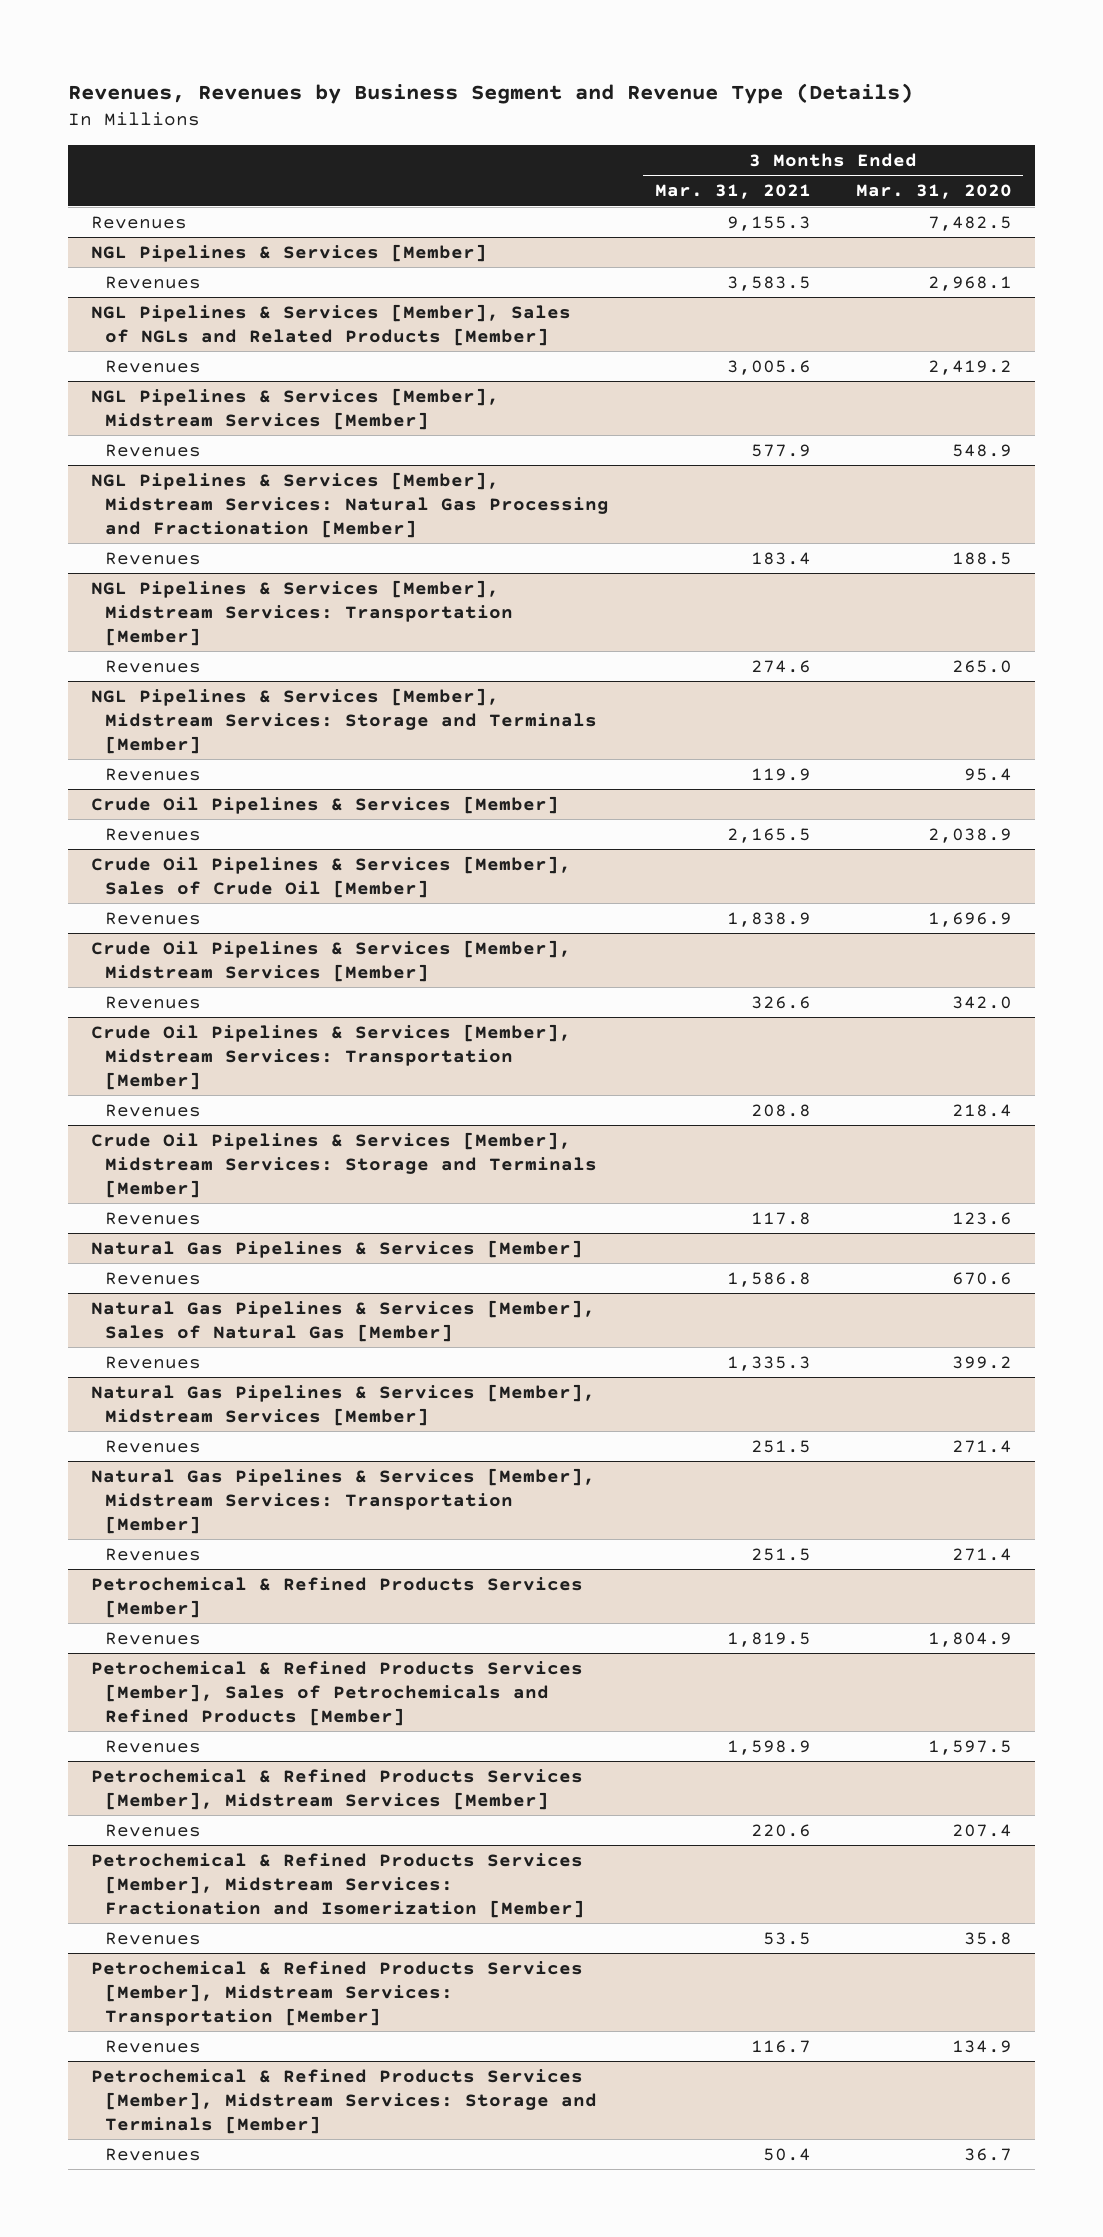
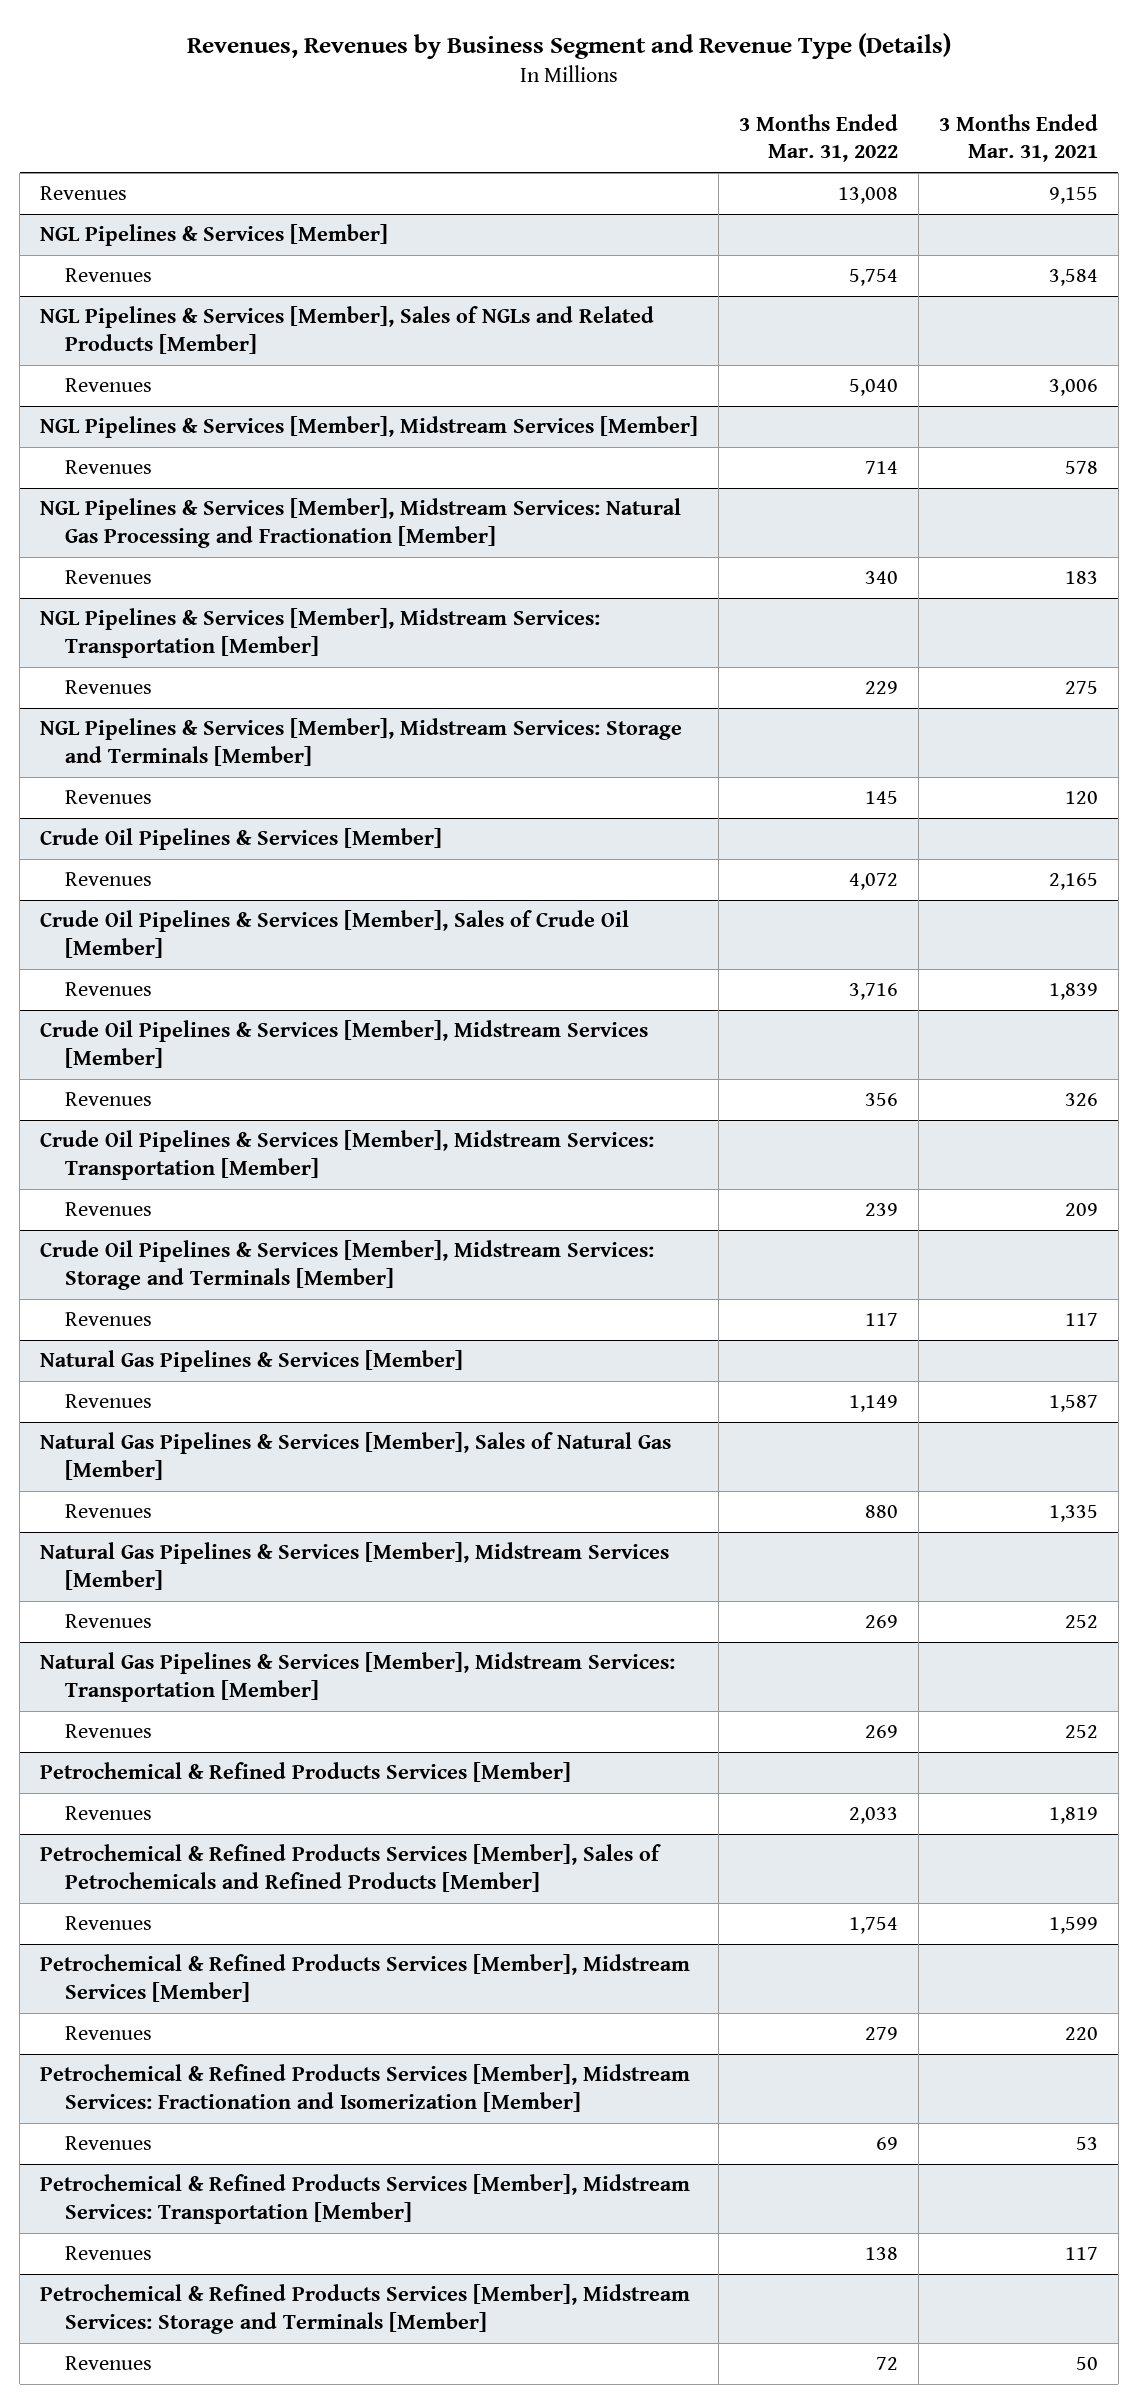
[855,184,1012,200] Mar. 31, 2020 -> none
none -> [739,113,899,163] 3 Months Ended Mar. 31, 2022
[726,215,811,231] 9,155.3 -> [1049,187,1099,205] 9,155
[726,275,811,291] 3,583.5 -> [1049,269,1099,287] 3,584
[726,359,811,375] 3,005.6 -> [1049,379,1099,397] 3,006
[750,443,811,457] 577.9 -> [1065,461,1099,475] 578
[750,551,811,565] 183.4 -> [1065,571,1099,585] 183
[750,659,811,673] 274.6 -> [1065,681,1099,695] 275
[750,767,811,781] 119.9 -> [1065,791,1099,805] 120
[726,827,811,843] 2,165.5 -> [1049,873,1099,891] 2,165
[726,911,811,927] 1,838.9 -> [1049,983,1099,1001] 1,839
[750,995,811,1009] 326.6 -> [1065,1093,1099,1107] 326
[750,1103,811,1117] 208.8 -> [1065,1203,1099,1217] 209
[750,1211,811,1225] 117.8 -> [1065,1313,1099,1327] 117
[726,1271,811,1287] 1,586.8 -> [1049,1395,1099,1413] 1,587
[726,1355,811,1371] 1,335.3 -> [1049,1505,1099,1523] 1,335
[750,1439,811,1453] 251.5 -> [1065,1615,1099,1629] 252
[750,1547,811,1561] 251.5 -> [1065,1725,1099,1739] 252
[726,1631,811,1647] 1,819.5 -> [1049,1807,1099,1825] 1,819
[726,1739,811,1755] 1,598.9 -> [1049,1917,1099,1935] 1,599
[750,1823,811,1837] 220.6 -> [1065,2027,1099,2041] 220
[762,1931,811,1945] 53.5 -> [1076,2137,1099,2151] 53
[750,2039,811,2053] 116.7 -> [1065,2247,1099,2261] 117
[762,2147,811,2161] 50.4 -> [1076,2357,1099,2371] 50

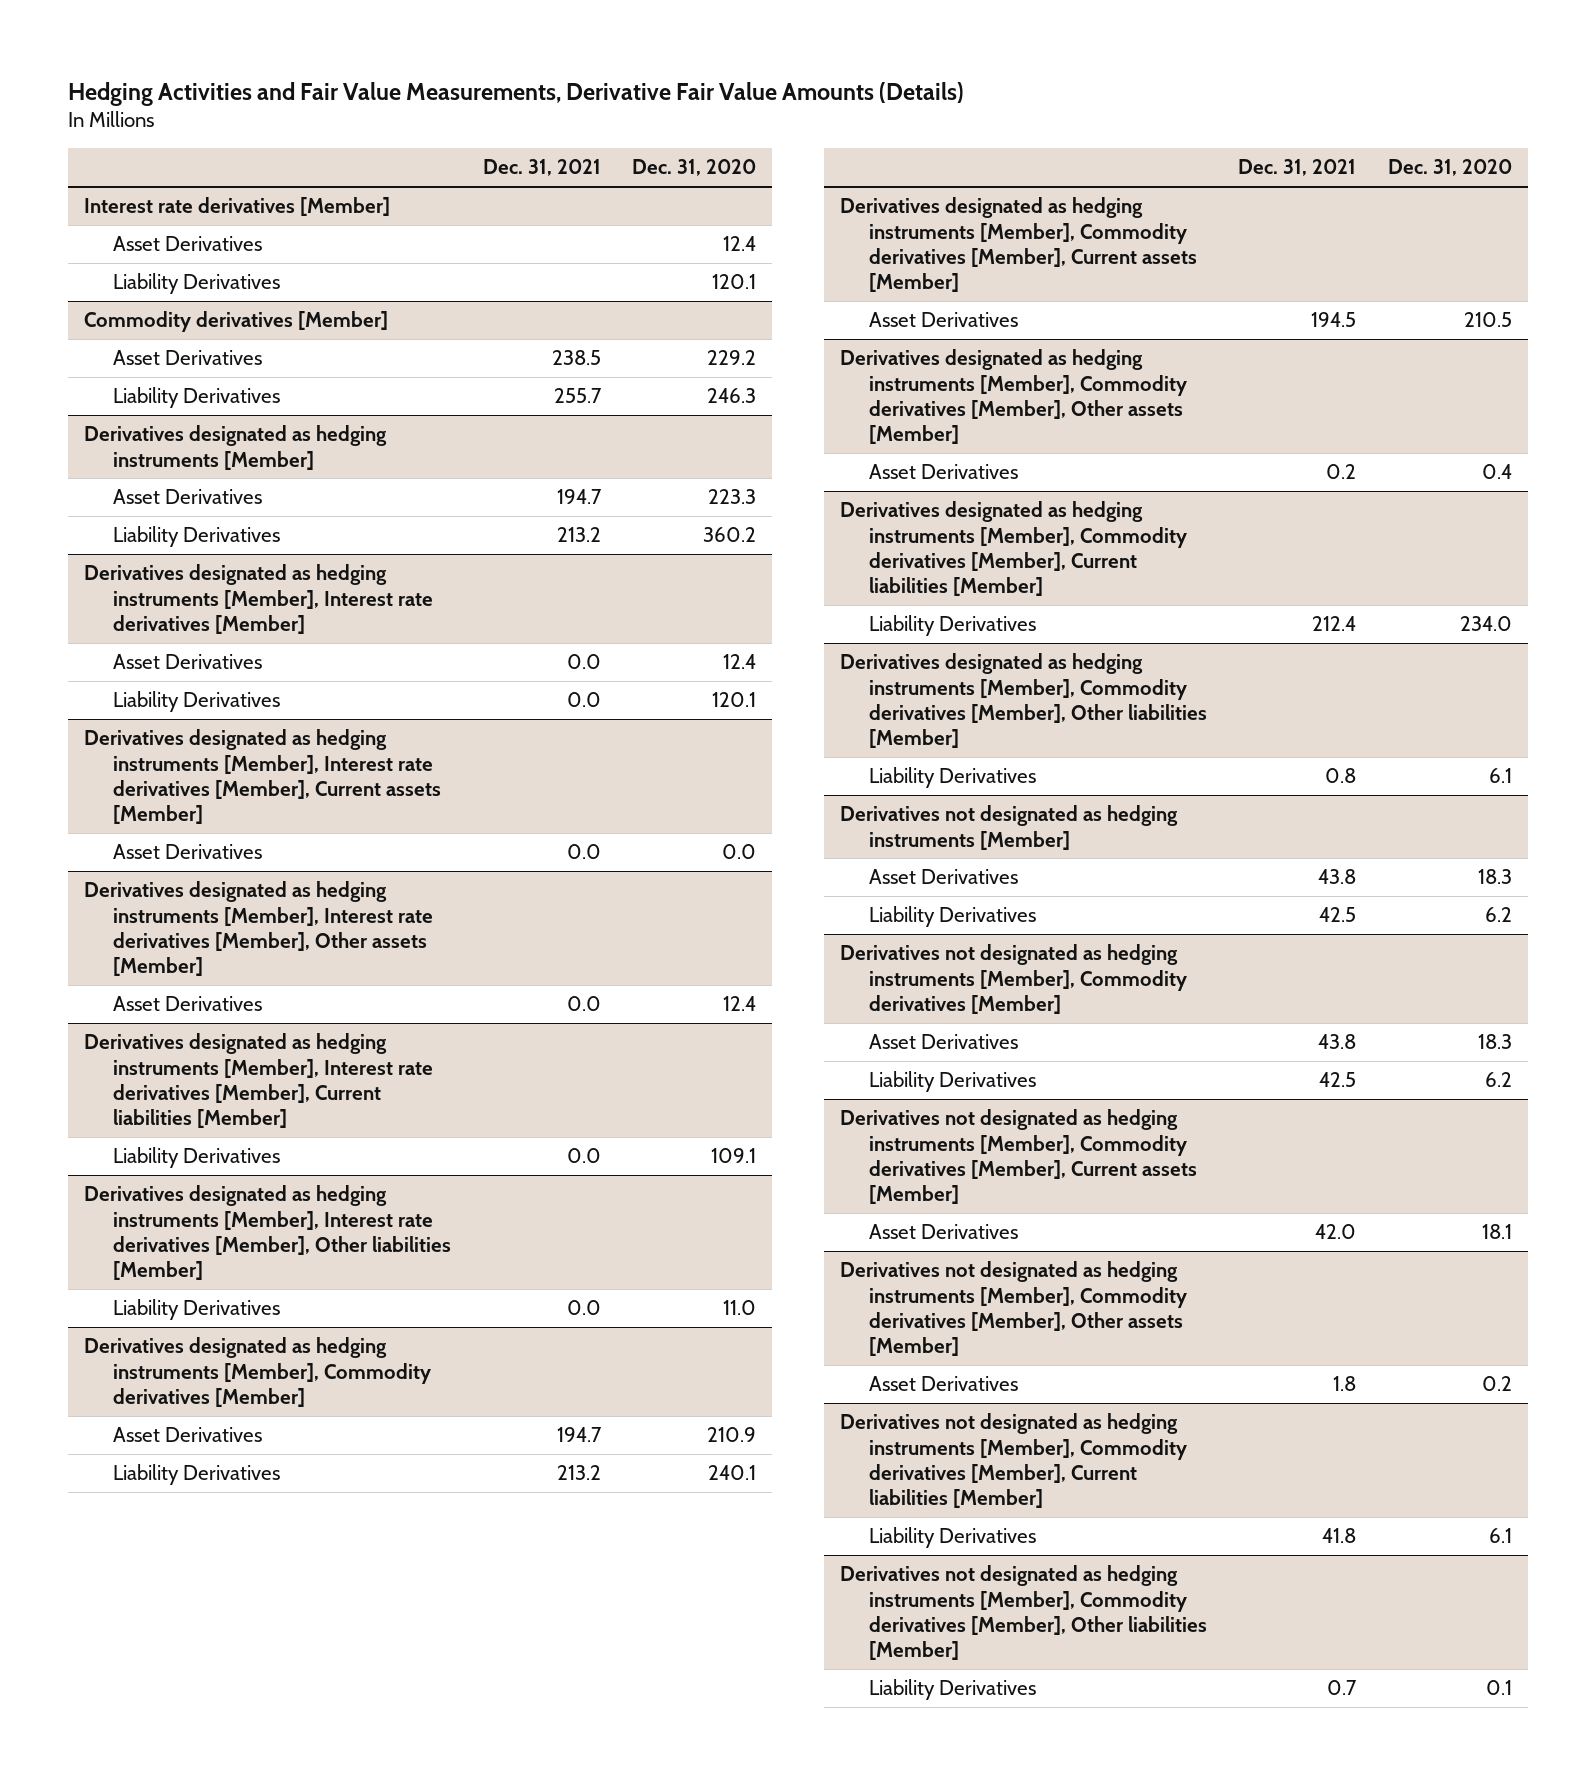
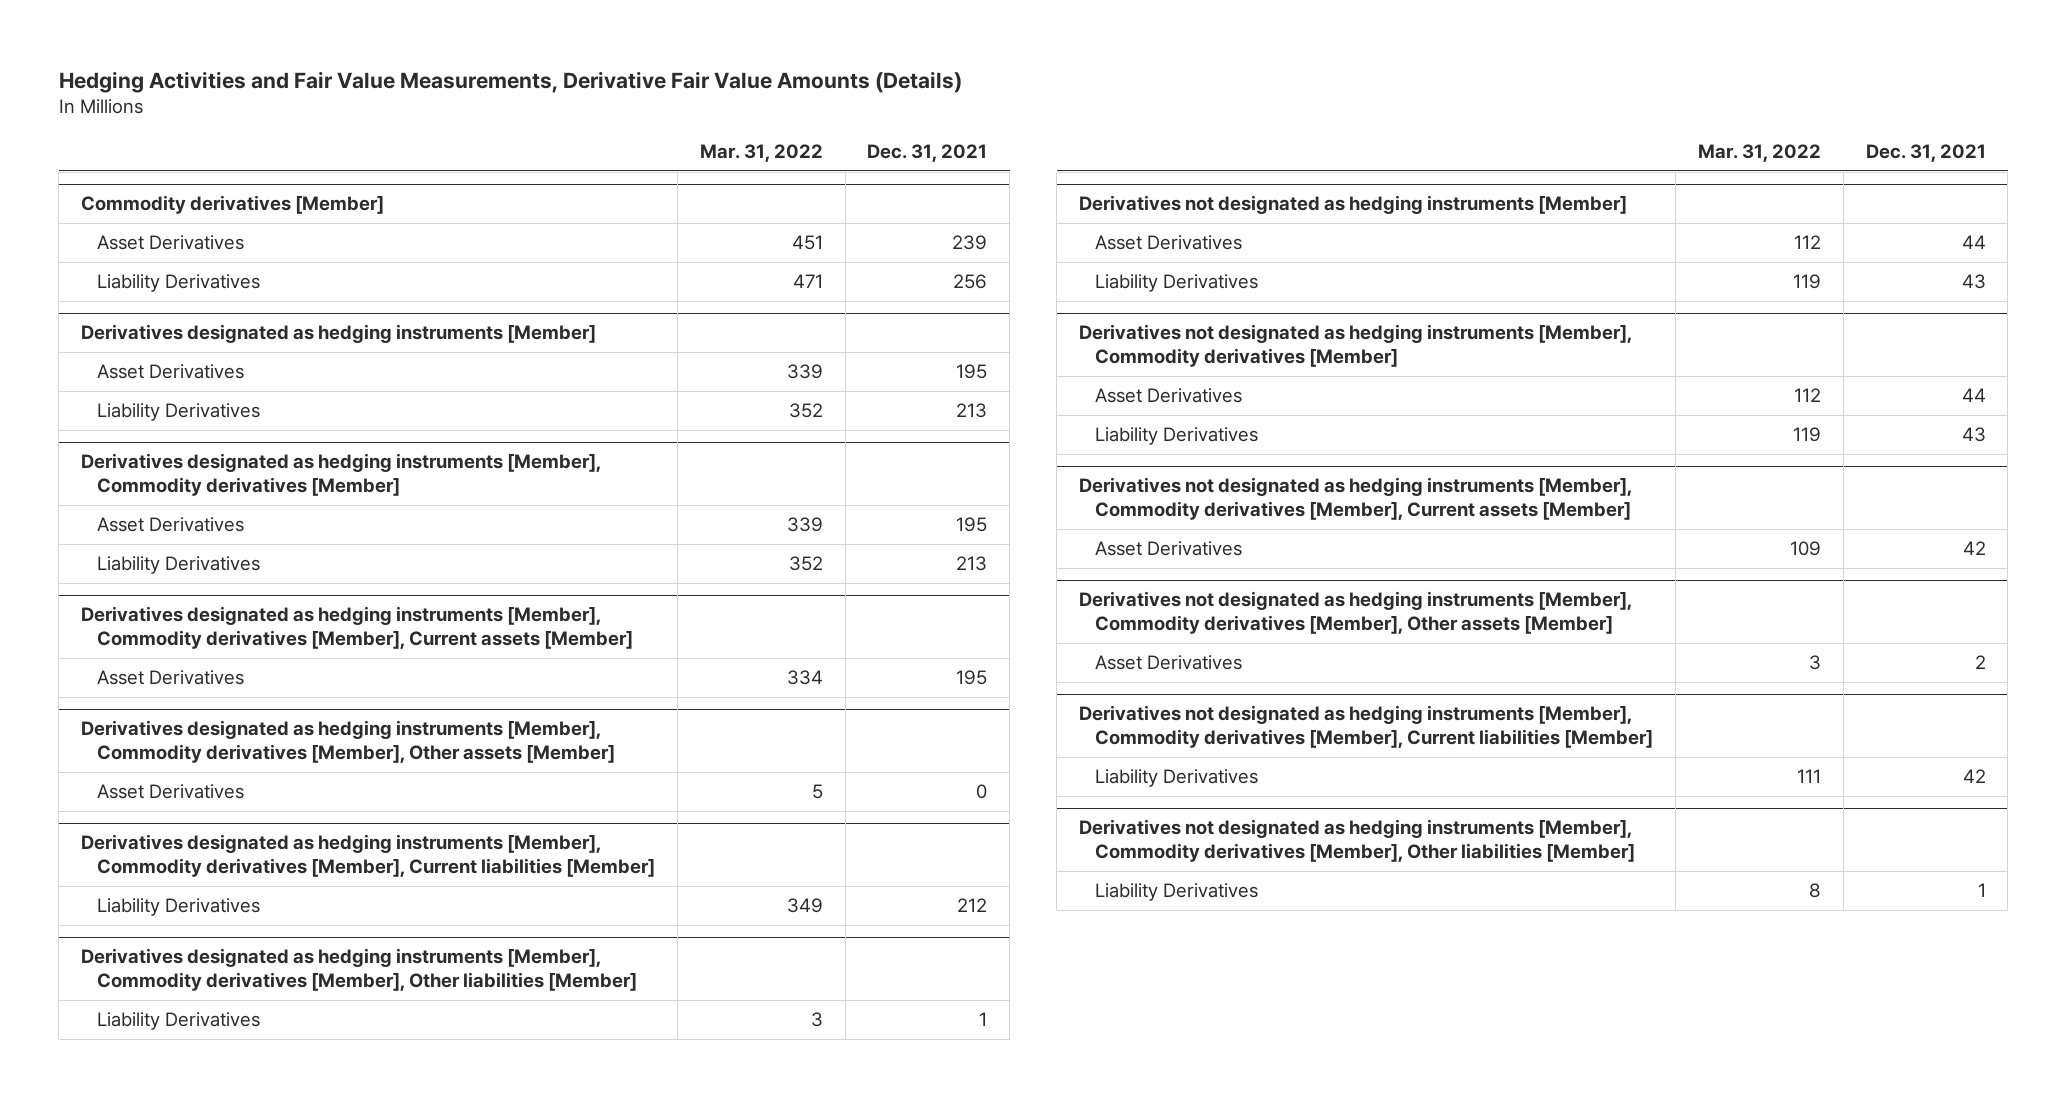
[632,159,757,177] Dec. 31, 2020 -> none
none -> [699,144,823,163] Mar. 31, 2022
[83,197,390,217] Interest rate derivatives [Member] -> none
[112,236,262,252] Asset Derivatives -> none
[112,273,280,295] Liability Derivatives -> none
[551,350,601,366] 238.5 -> [952,235,988,251] 239
[553,388,602,404] 255.7 -> [953,274,988,290] 256
[83,564,433,634] Derivatives designated as hedging instruments [Member], Interest rate derivatives [Member] -> none
[112,654,262,670] Asset Derivatives -> none
[112,691,280,713] Liability Derivatives -> none
[83,729,441,825] Derivatives designated as hedging instruments [Member], Interest rate derivatives [Member], Current assets [Member] -> none
[112,844,262,860] Asset Derivatives -> none
[83,881,433,977] Derivatives designated as hedging instruments [Member], Interest rate derivatives [Member], Other assets [Member] -> none
[112,996,262,1012] Asset Derivatives -> none
[83,1033,433,1129] Derivatives designated as hedging instruments [Member], Interest rate derivatives [Member], Current liabilities [Member] -> none
[112,1147,280,1169] Liability Derivatives -> none
[83,1185,451,1281] Derivatives designated as hedging instruments [Member], Interest rate derivatives [Member], Other liabilities [Member] -> none
[112,1299,280,1321] Liability Derivatives -> none
[556,489,602,505] 194.7 -> [956,364,988,380] 195
[556,527,601,543] 213.2 -> [956,403,988,419] 213
[556,1427,602,1443] 194.7 -> [956,517,988,533] 195
[556,1465,601,1481] 213.2 -> [956,556,988,572] 213
[1311,312,1357,328] 194.5 -> [956,670,988,686] 195
[1326,464,1357,480] 0.2 -> [976,784,988,800] 0
[1312,616,1357,632] 212.4 -> [957,898,988,913] 212
[1325,768,1357,784] 0.8 -> [979,1012,988,1027] 1
[1318,869,1357,885] 43.8 -> [1961,235,1986,250] 44
[1319,907,1357,923] 42.5 -> [1961,274,1986,290] 43
[1318,1034,1357,1050] 43.8 -> [1961,388,1986,403] 44
[1319,1072,1357,1088] 42.5 -> [1961,427,1986,443] 43
[1315,1224,1357,1240] 42.0 -> [1962,541,1986,556] 42
[1333,1376,1357,1392] 1.8 -> [1974,655,1986,670] 2
[1322,1528,1357,1544] 41.8 -> [1962,769,1986,784] 42
[1327,1680,1358,1696] 0.7 -> [1977,883,1986,898] 1

